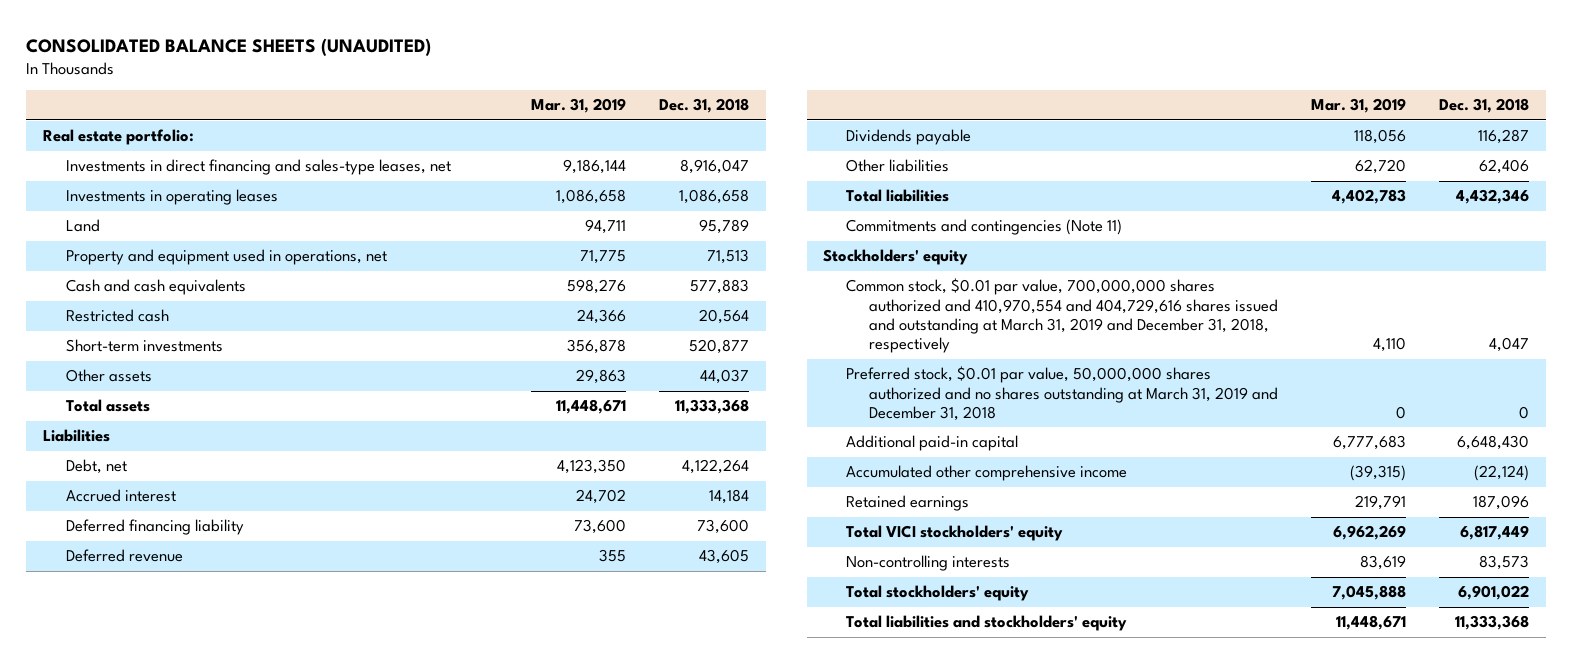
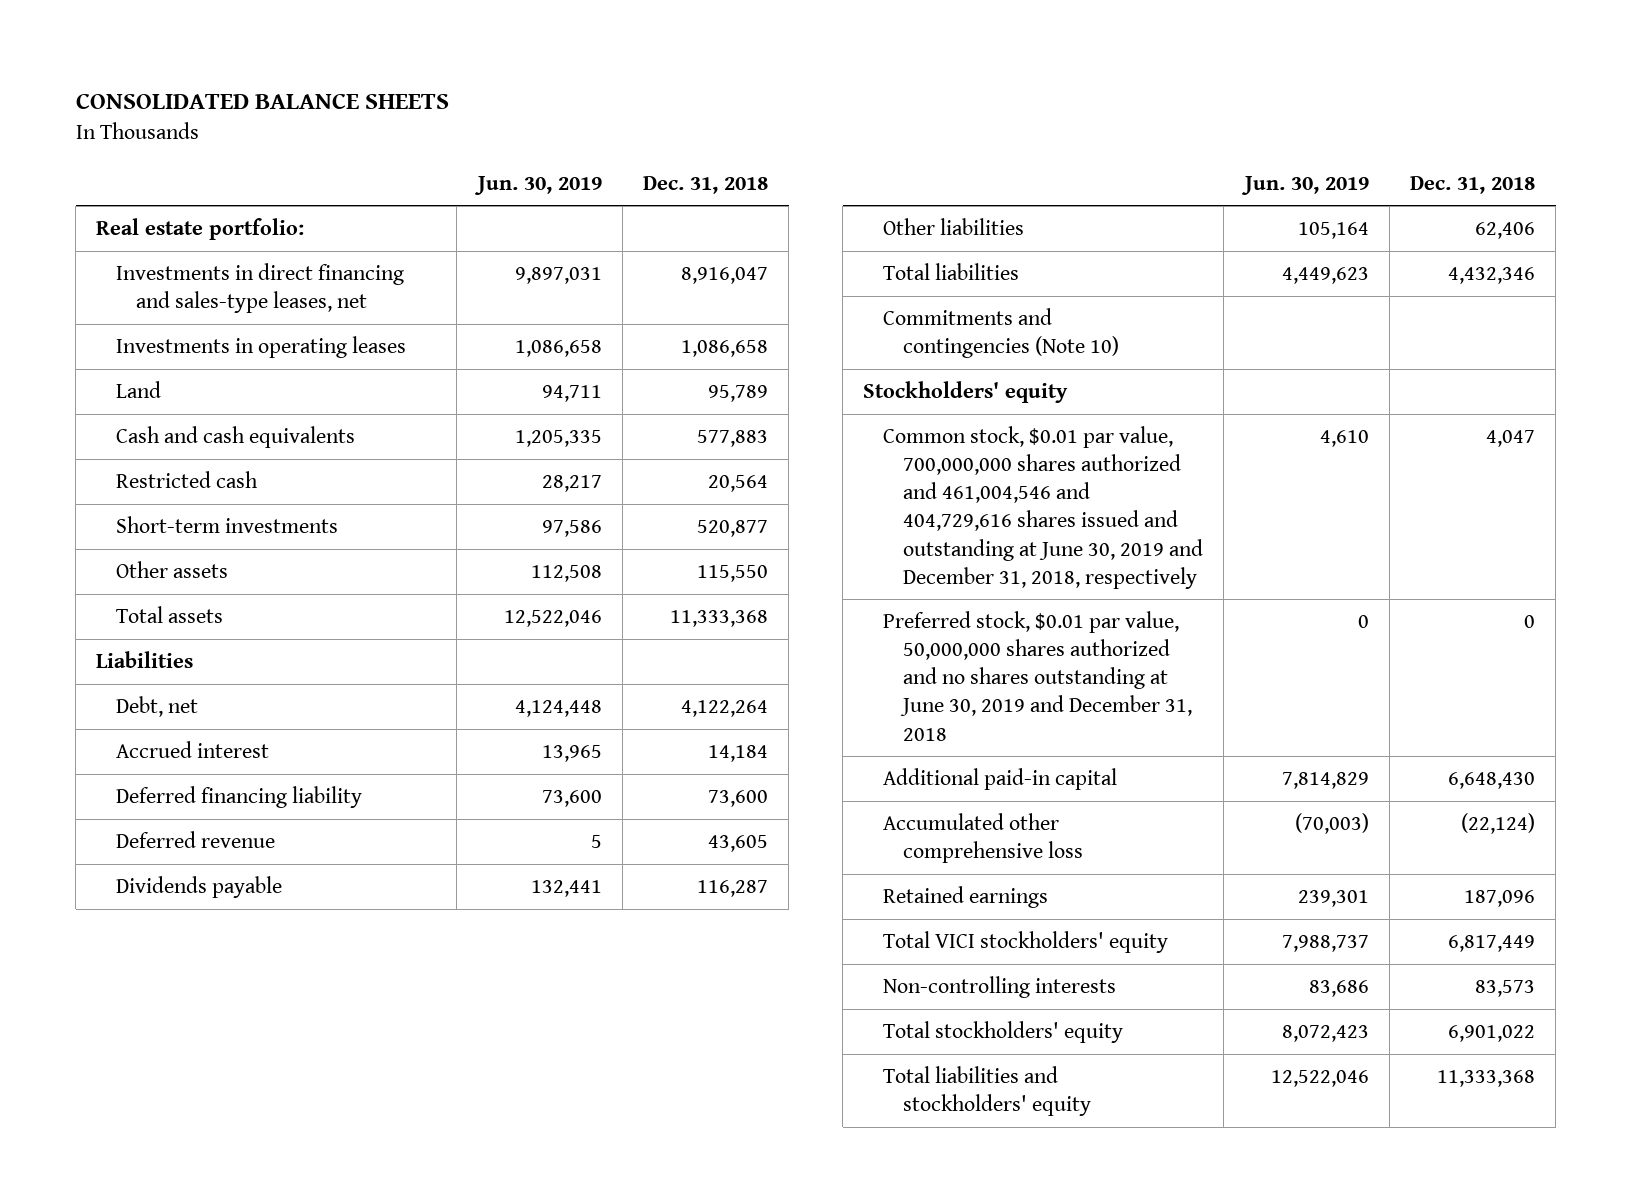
[26,37,432,56] CONSOLIDATED BALANCE SHEETS (UNAUDITED) -> [75,93,449,110] CONSOLIDATED BALANCE SHEETS
[531,98,627,114] Mar. 31, 2019 -> none
none -> [473,175,602,195] Jun. 30, 2019
[65,249,387,266] Property and equipment used in operations, net -> none
[700,369,750,385] 44,037 -> [696,565,768,583] 115,550
[846,219,1123,236] Commitments and contingencies (Note 11) -> [883,308,1120,359] Commitments and contingencies (Note 10)
[846,278,1279,354] Common stock, $0.01 par value, 700,000,000 shares authorized and 410,970,554 and 404,729,616 shares issued and outstanding at March 31, 2019 and December 31, 2018, respectively -> [883,426,1204,589] Common stock, $0.01 par value, 700,000,000 shares authorized and 461,004,546 and 404,729,616 shares issued and outstanding at June 30, 2019 and December 31, 2018, respectively
[846,366,1279,421] Preferred stock, $0.01 par value, 50,000,000 shares authorized and no shares outstanding at March 31, 2019 and December 31, 2018 -> [883,611,1193,741] Preferred stock, $0.01 par value, 50,000,000 shares authorized and no shares outstanding at June 30, 2019 and December 31, 2018
[846,465,1128,482] Accumulated other comprehensive income -> [883,813,1084,864] Accumulated other comprehensive loss

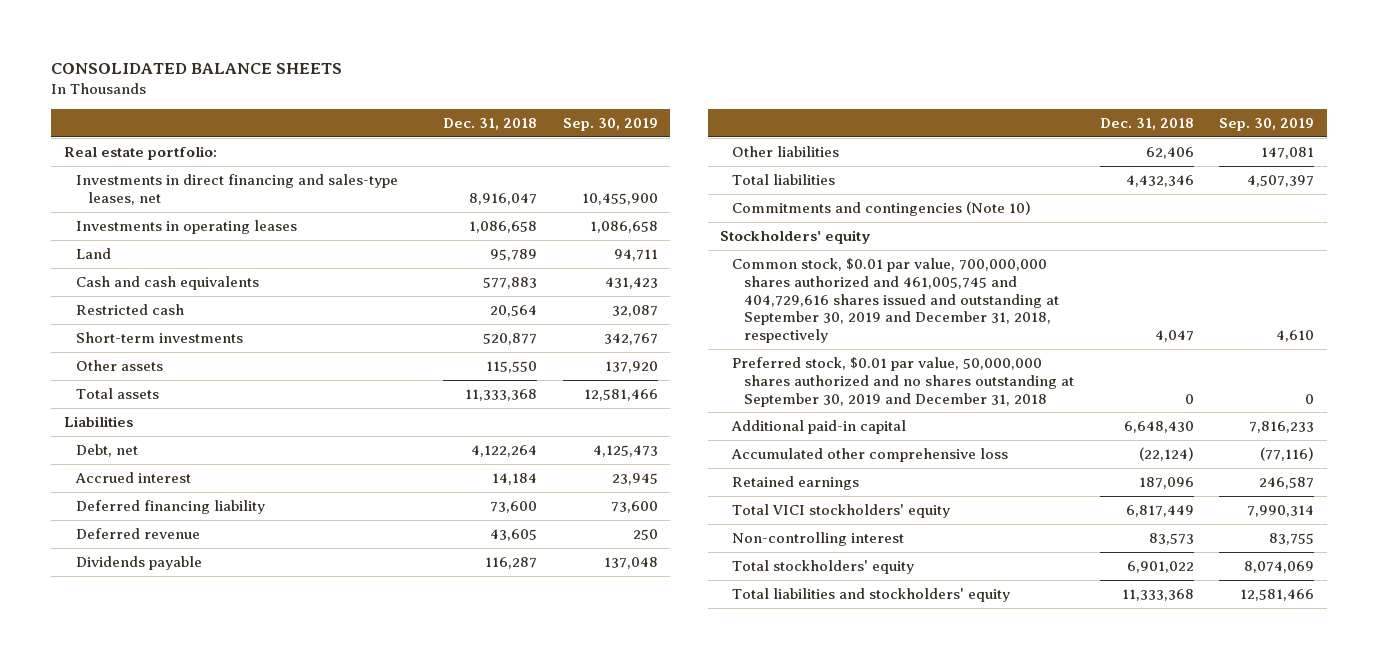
[473,175,602,195] Jun. 30, 2019 -> none
none -> [562,117,658,131] Sep. 30, 2019
[883,426,1204,589] Common stock, $0.01 par value, 700,000,000 shares authorized and 461,004,546 and 404,729,616 shares issued and outstanding at June 30, 2019 and December 31, 2018, respectively -> [732,258,1060,344] Common stock, $0.01 par value, 700,000,000 shares authorized and 461,005,745 and 404,729,616 shares issued and outstanding at September 30, 2019 and December 31, 2018, respectively
[883,611,1193,741] Preferred stock, $0.01 par value, 50,000,000 shares authorized and no shares outstanding at June 30, 2019 and December 31, 2018 -> [732,357,1075,407] Preferred stock, $0.01 par value, 50,000,000 shares authorized and no shares outstanding at September 30, 2019 and December 31, 2018
[883,976,1117,999] Non-controlling interests -> [732,532,905,547] Non-controlling interest

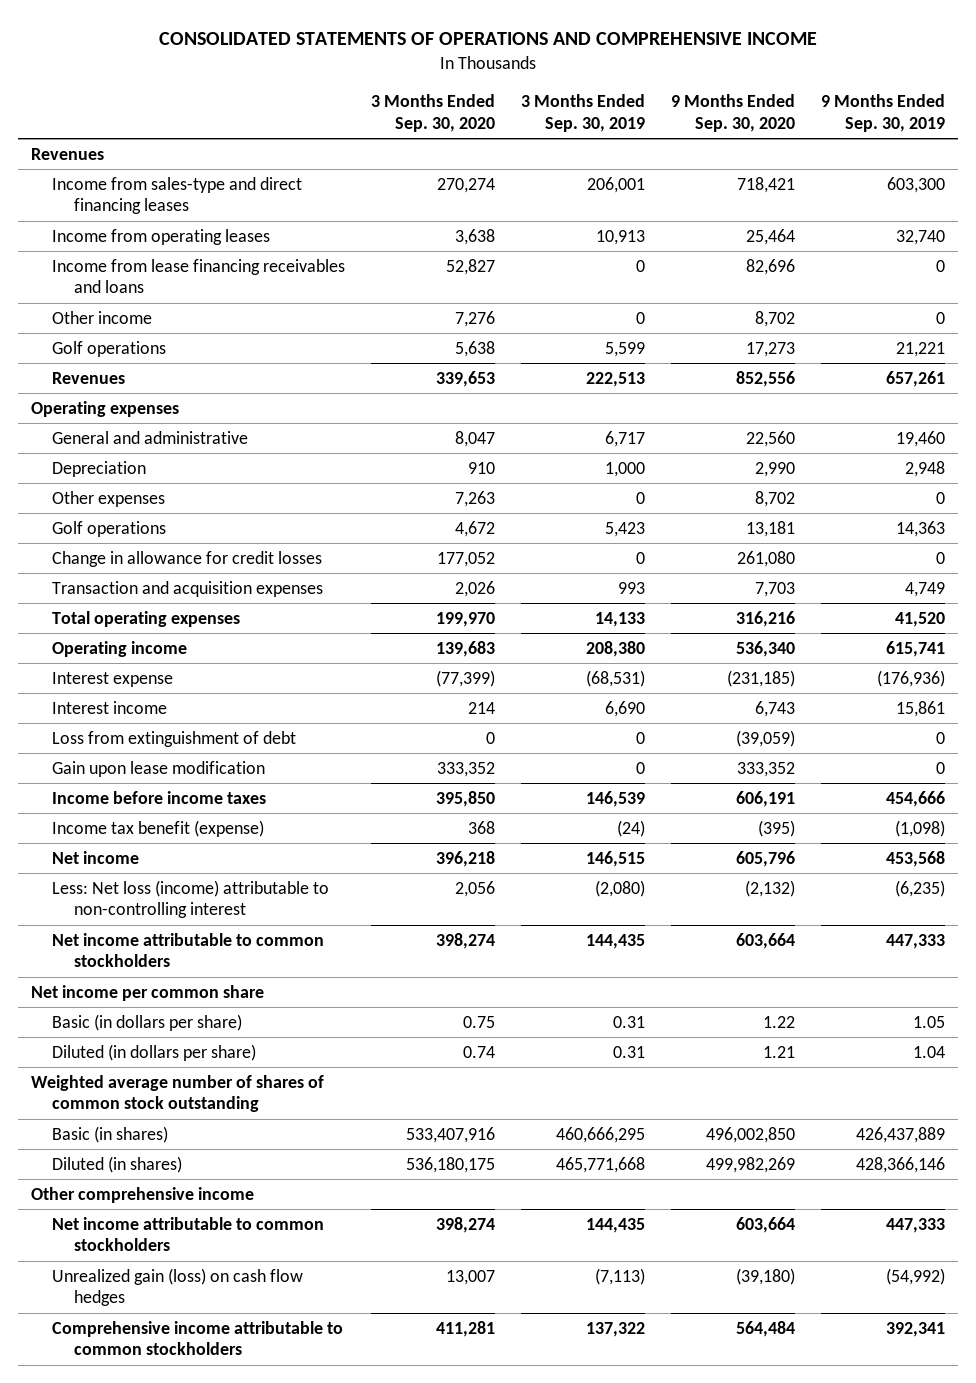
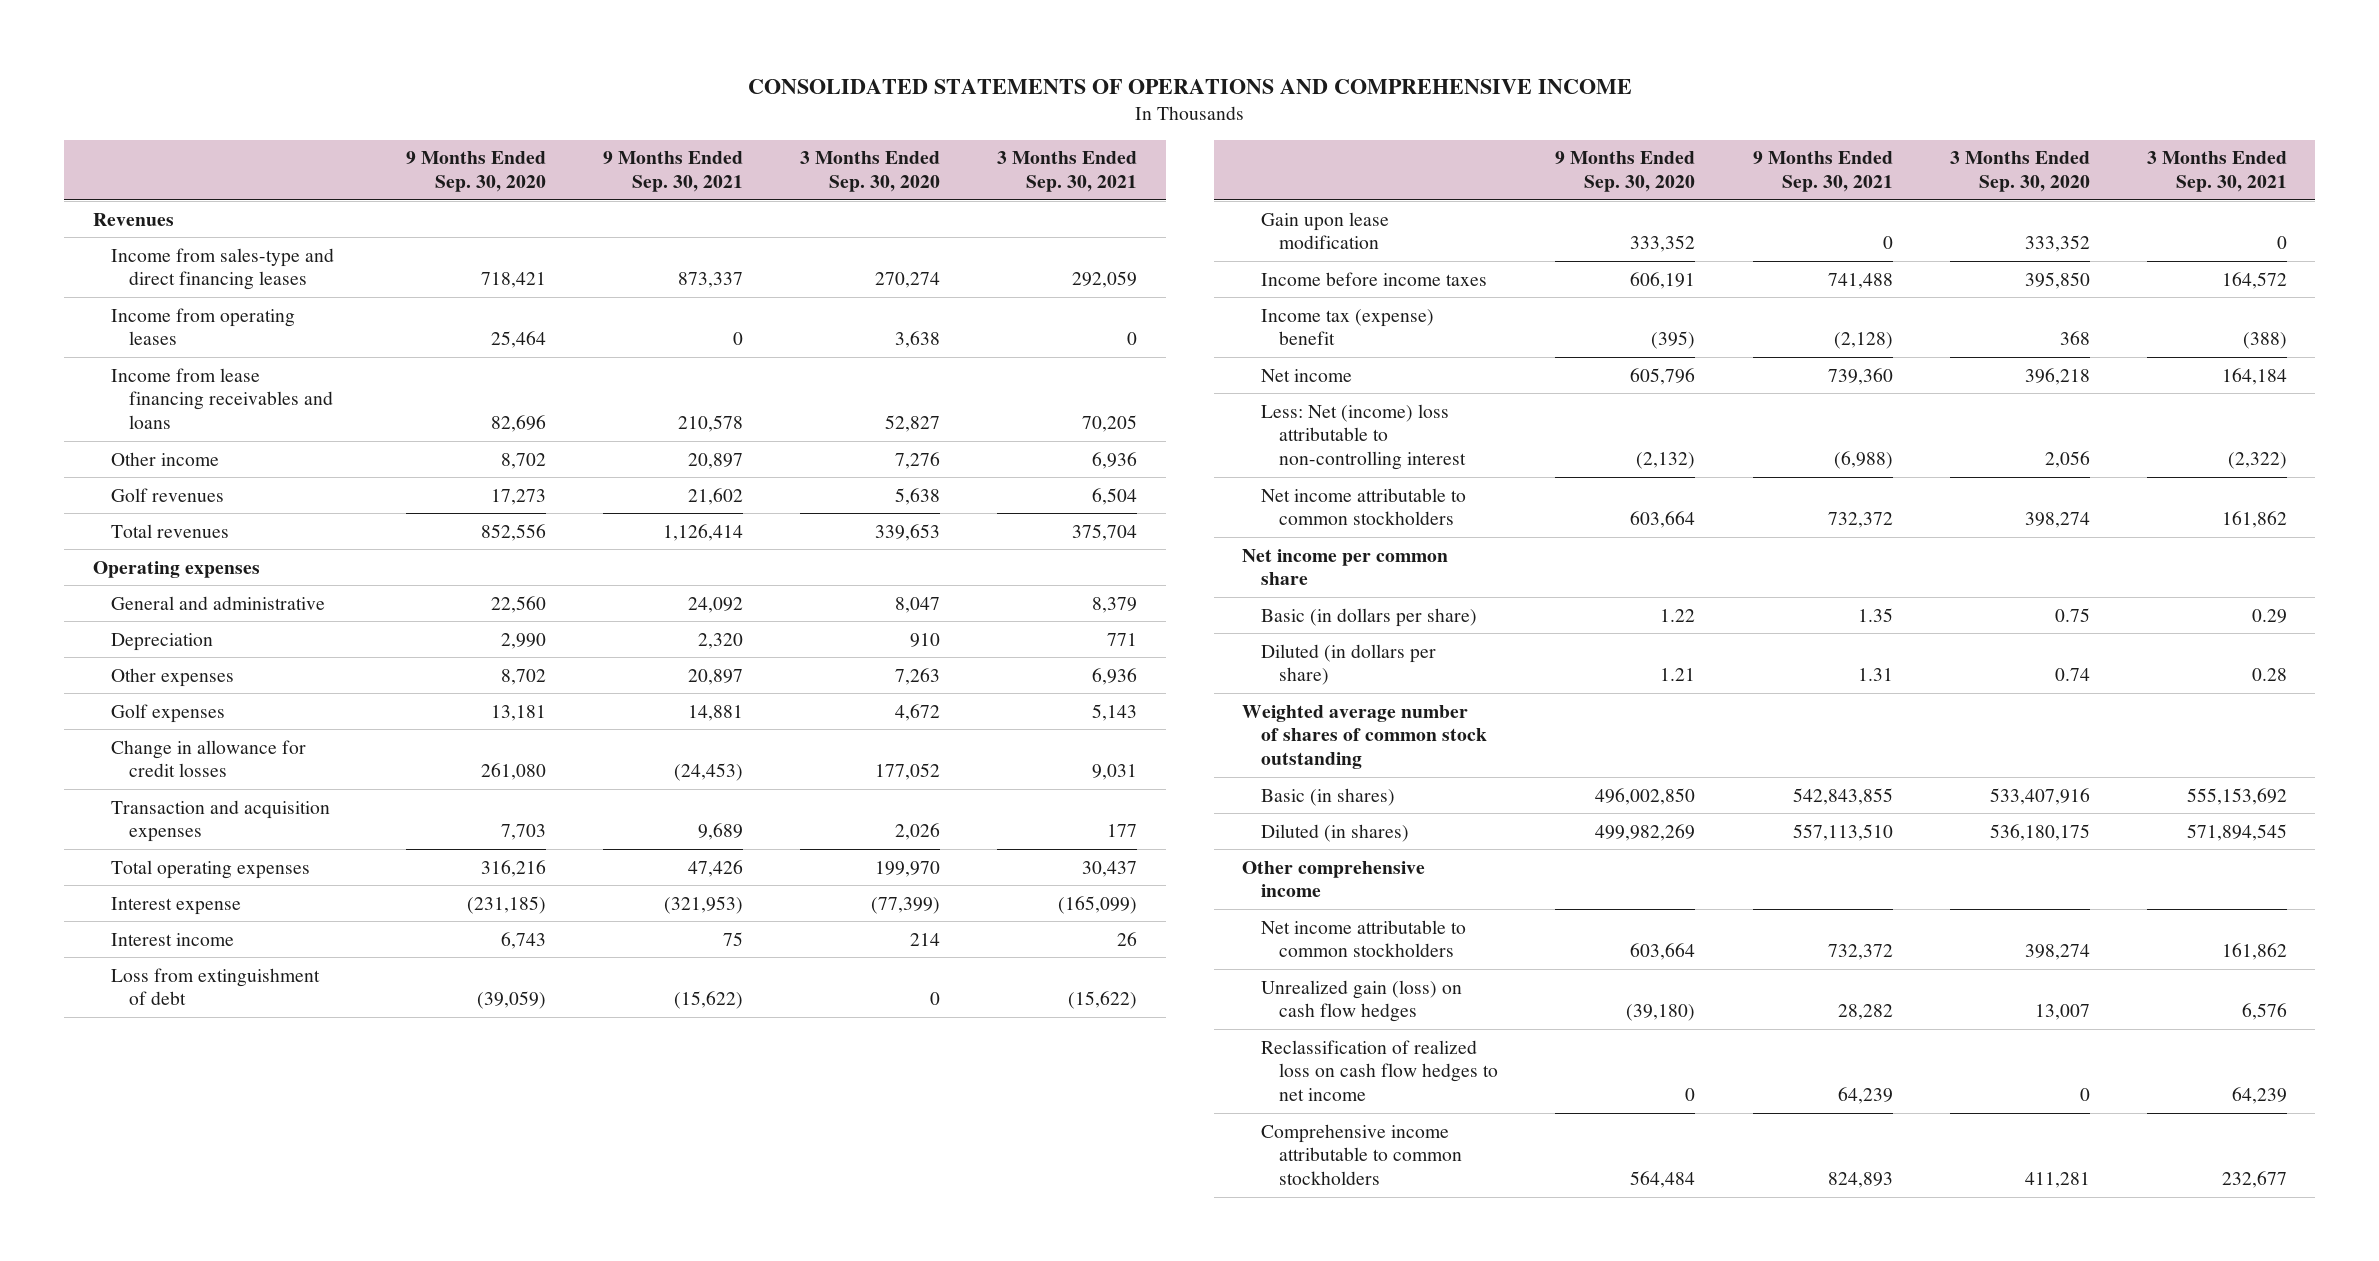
[521,94,646,132] 3 Months Ended Sep. 30, 2019 -> none
[821,94,946,132] 9 Months Ended Sep. 30, 2019 -> none
none -> [602,151,743,192] 9 Months Ended Sep. 30, 2021
none -> [996,151,1137,192] 3 Months Ended Sep. 30, 2021
[52,340,167,357] Golf operations -> [111,487,225,502] Golf revenues
[52,371,126,384] Revenues -> [111,523,230,538] Total revenues
[52,520,167,537] Golf operations -> [111,703,226,723] Golf expenses
[52,640,188,657] Operating income -> none
[52,819,265,837] Income tax benefit (expense) -> [1260,308,1434,346] Income tax (expense) benefit
[52,879,330,919] Less: Net loss (income) attributable to non-controlling interest -> [1260,403,1467,470] Less: Net (income) loss attributable to non-controlling interest
none -> [1260,1039,1499,1101] Reclassification of realized loss on cash flow hedges to net income

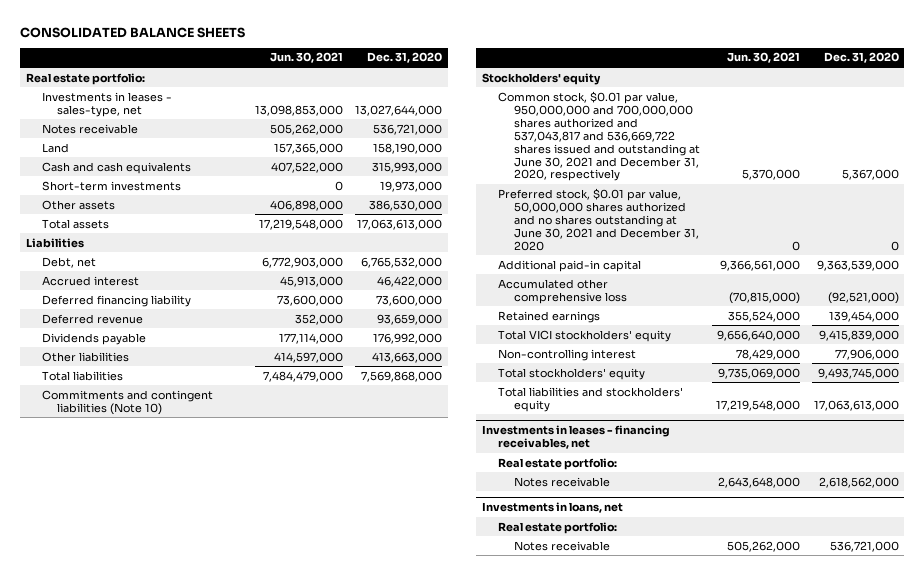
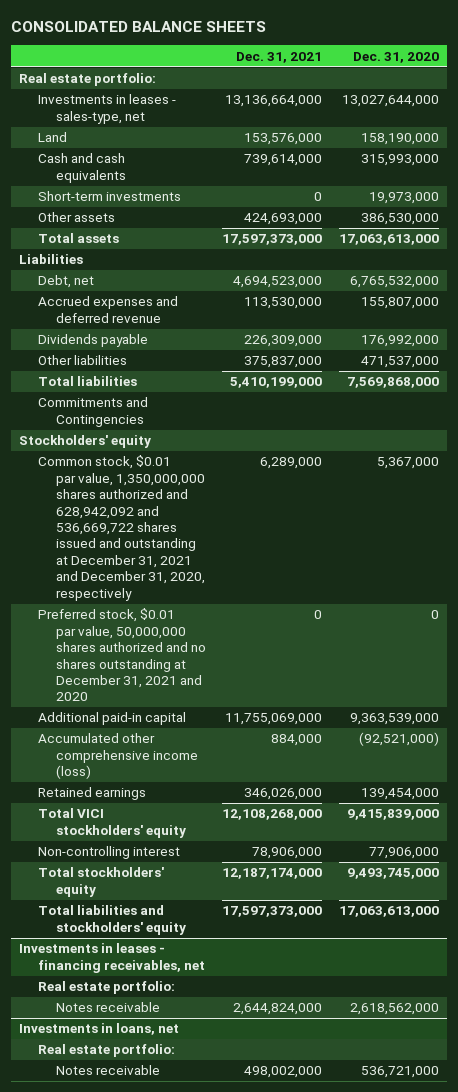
[270,52,344,64] Jun. 30, 2021 -> none
none -> [236,51,323,63] Dec. 31, 2021
[41,123,138,134] Notes receivable -> none
[41,275,139,286] Accrued interest -> none
[41,294,191,307] Deferred financing liability -> none
[41,313,143,324] Deferred revenue -> none
none -> [37,296,178,323] Accrued expenses and deferred revenue
[372,351,443,363] 413,663,000 -> [360,356,439,369] 471,537,000
[41,389,213,415] Commitments and contingent liabilities (Note 10) -> [37,397,148,427] Commitments and Contingencies
[497,90,700,182] Common stock, $0.01 par value, 950,000,000 and 700,000,000 shares authorized and 537,043,817 and 536,669,722 shares issued and outstanding at June 30, 2021 and December 31, 2020, respectively -> [37,455,206,601] Common stock, $0.01 par value, 1,350,000,000 shares authorized and 628,942,092 and 536,669,722 shares issued and outstanding at December 31, 2021 and December 31, 2020, respectively
[497,187,699,251] Preferred stock, $0.01 par value, 50,000,000 shares authorized and no shares outstanding at June 30, 2021 and December 31, 2020 -> [37,608,207,702] Preferred stock, $0.01 par value, 50,000,000 shares authorized and no shares outstanding at December 31, 2021 and 2020
[497,278,627,304] Accumulated other comprehensive loss -> [37,733,199,780] Accumulated other comprehensive income (loss)

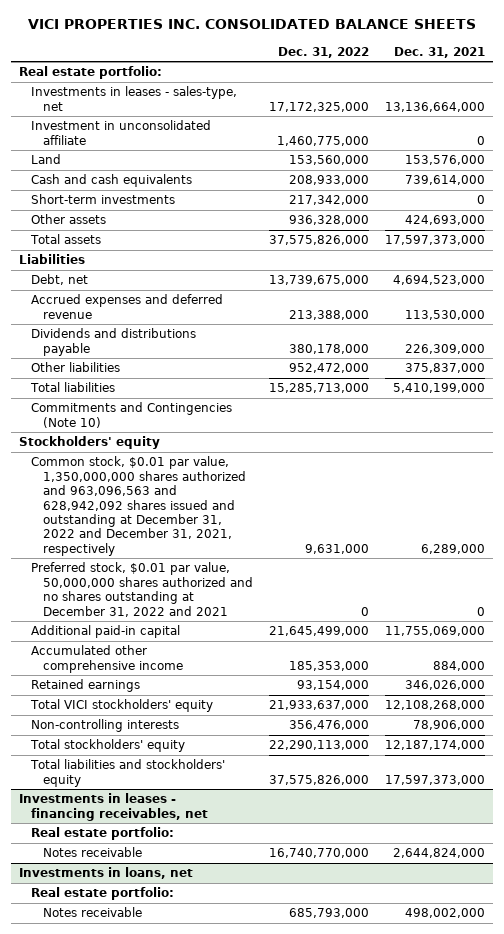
[11,21,267,33] CONSOLIDATED BALANCE SHEETS -> [27,19,476,30] VICI PROPERTIES INC. CONSOLIDATED BALANCE SHEETS
[352,51,439,63] Dec. 31, 2020 -> none
none -> [278,46,370,58] Dec. 31, 2022
none -> [30,120,211,145] Investment in unconsolidated affiliate
[37,334,148,348] Dividends payable -> [30,328,196,356] Dividends and distributions payable
[37,397,148,427] Commitments and Contingencies -> [30,402,232,428] Commitments and Contingencies (Note 10)
[37,455,206,601] Common stock, $0.01 par value, 1,350,000,000 shares authorized and 628,942,092 and 536,669,722 shares issued and outstanding at December 31, 2021 and December 31, 2020, respectively -> [30,456,247,556] Common stock, $0.01 par value, 1,350,000,000 shares authorized and 963,096,563 and 628,942,092 shares issued and outstanding at December 31, 2022 and December 31, 2021, respectively
[37,608,207,702] Preferred stock, $0.01 par value, 50,000,000 shares authorized and no shares outstanding at December 31, 2021 and 2020 -> [30,562,254,617] Preferred stock, $0.01 par value, 50,000,000 shares authorized and no shares outstanding at December 31, 2022 and 2021
[37,733,199,780] Accumulated other comprehensive income (loss) -> [30,645,184,673] Accumulated other comprehensive income
[37,846,180,860] Non-controlling interest -> [30,719,179,733] Non-controlling interests

